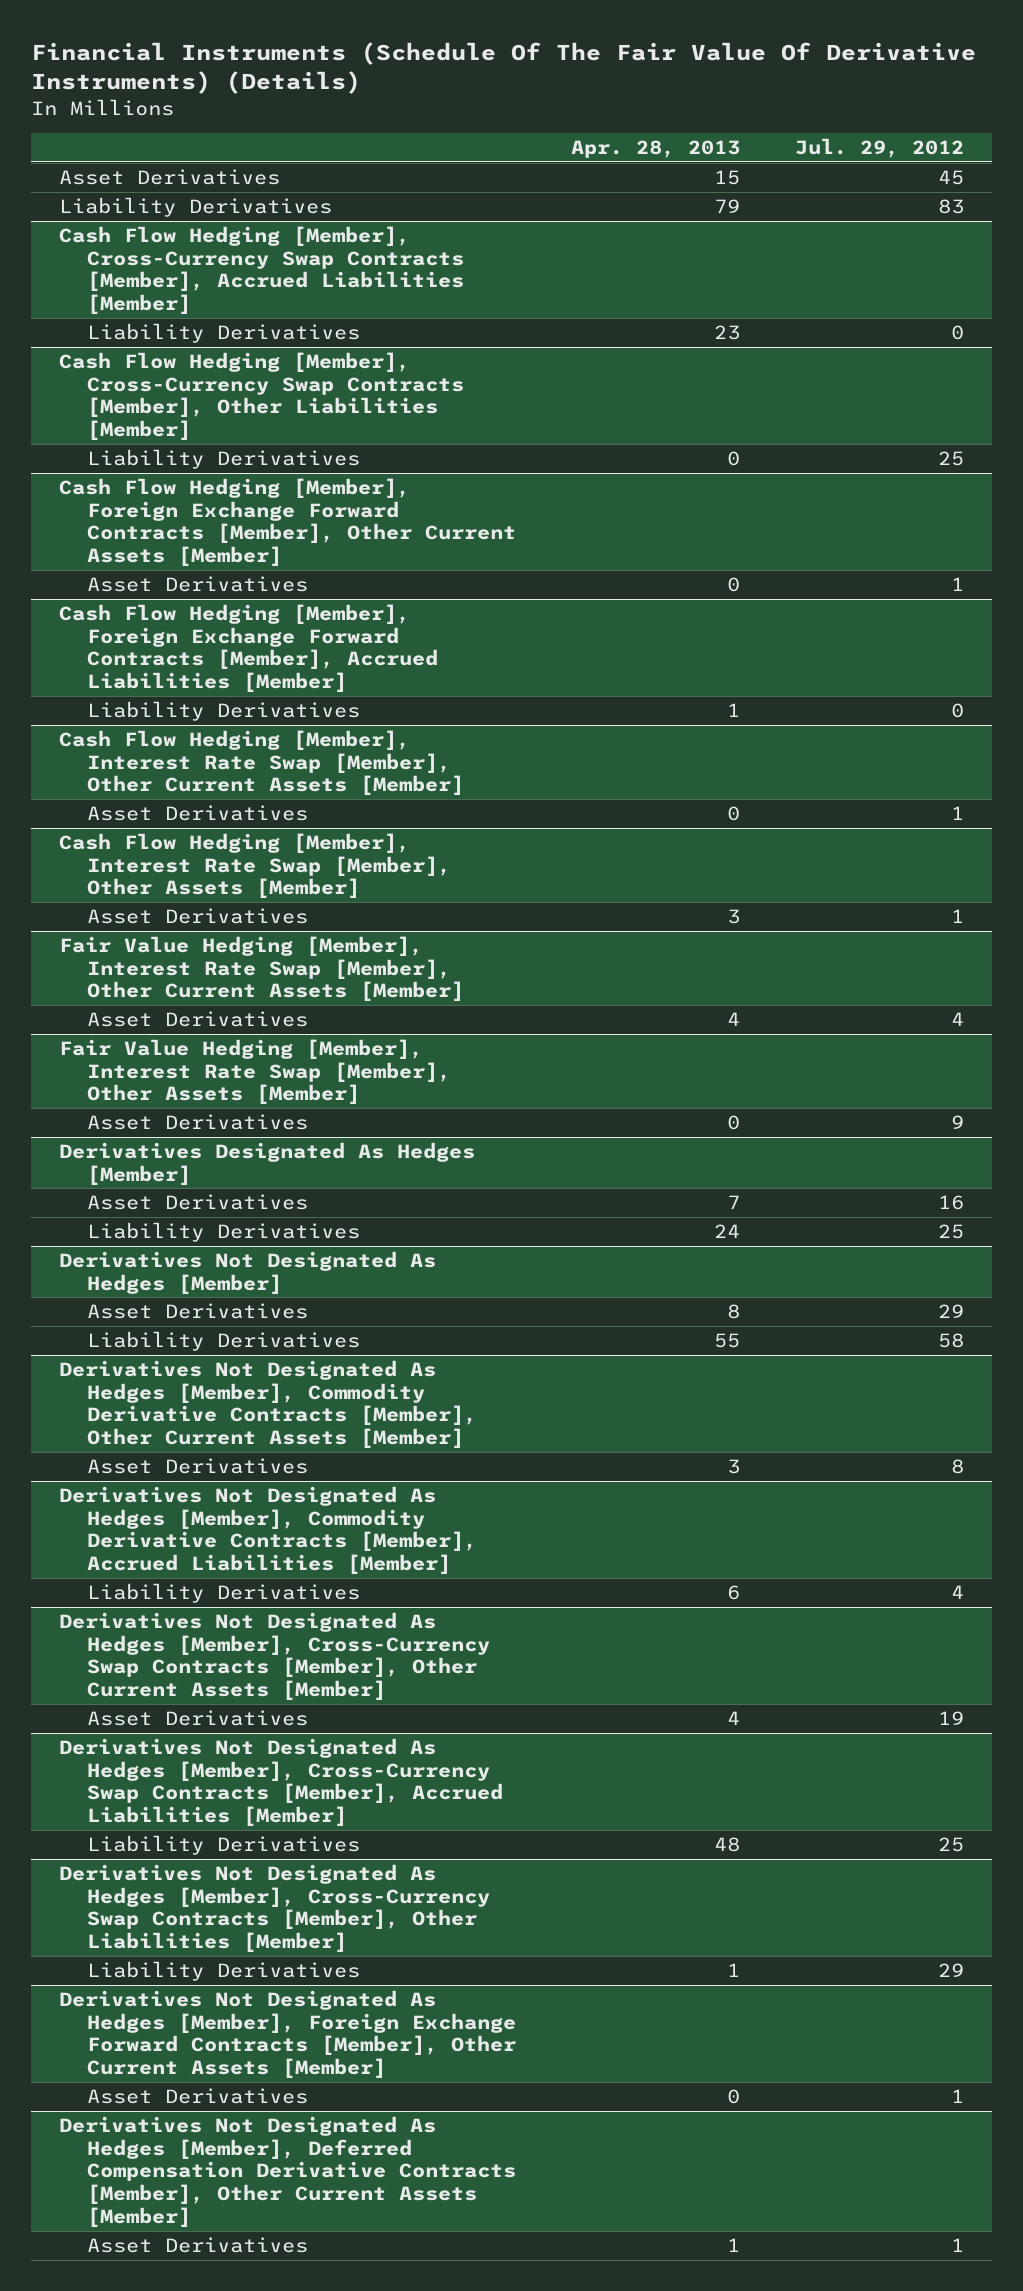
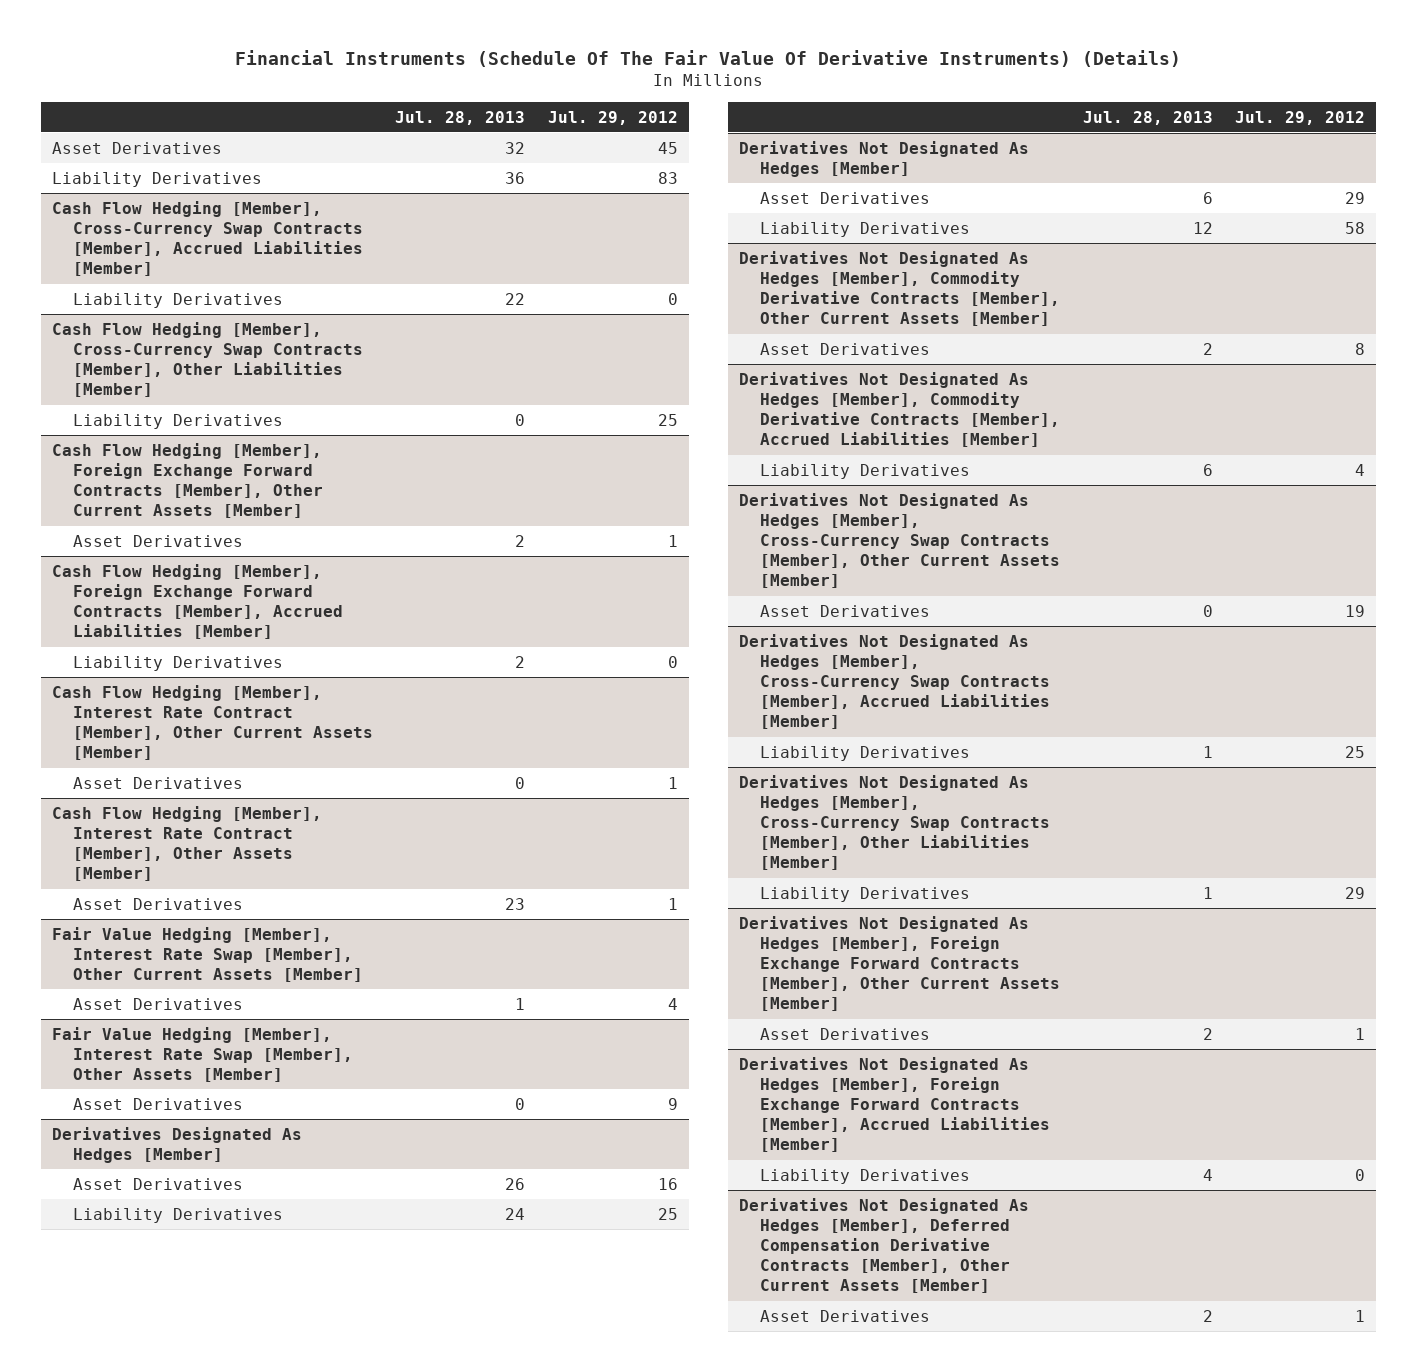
[570,140,740,159] Apr. 28, 2013 -> none
none -> [395,110,526,125] Jul. 28, 2013
[58,729,464,796] Cash Flow Hedging [Member], Interest Rate Swap [Member], Other Current Assets [Member] -> [51,684,373,761] Cash Flow Hedging [Member], Interest Rate Contract [Member], Other Current Assets [Member]
[58,832,451,899] Cash Flow Hedging [Member], Interest Rate Swap [Member], Other Assets [Member] -> [51,805,322,882] Cash Flow Hedging [Member], Interest Rate Contract [Member], Other Assets [Member]
none -> [739,1056,1051,1153] Derivatives Not Designated As Hedges [Member], Foreign Exchange Forward Contracts [Member], Accrued Liabilities [Member]
none -> [760,1168,971,1184] Liability Derivatives

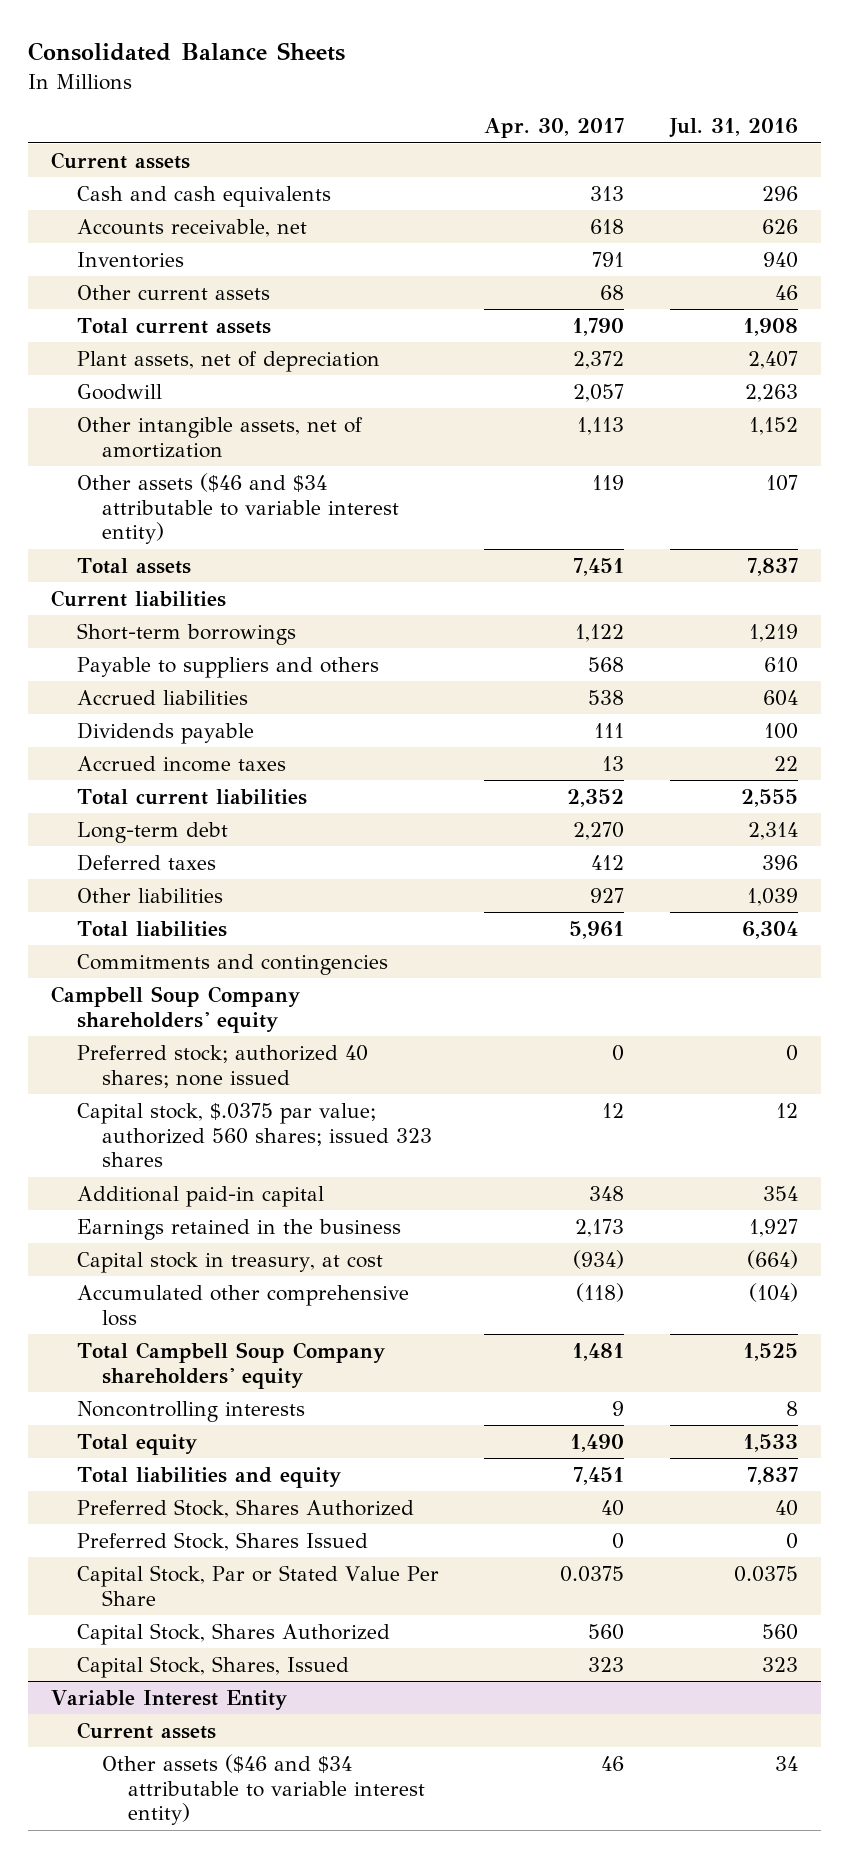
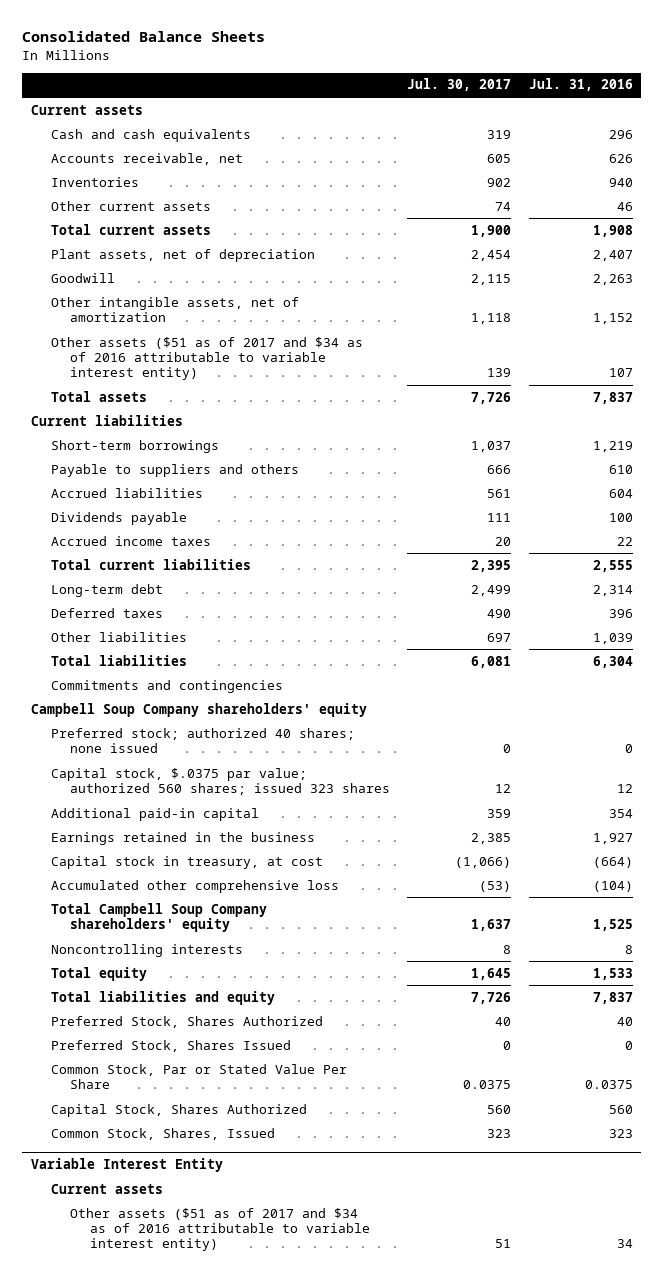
[484,118,625,139] Apr. 30, 2017 -> none
none -> [407,78,512,92] Jul. 30, 2017
[76,472,400,545] Other assets ($46 and $34 attributable to variable interest entity) -> [50,336,363,381] Other assets ($51 as of 2017 and $34 as of 2016 attributable to variable interest entity)
[76,1564,439,1606] Capital Stock, Par or Stated Value Per Share -> [50,1063,347,1090] Common Stock, Par or Stated Value Per Share
[76,1655,349,1678] Capital Stock, Shares, Issued -> [50,1127,275,1140] Common Stock, Shares, Issued
[102,1753,425,1826] Other assets ($46 and $34 attributable to variable interest entity) -> [70,1207,370,1252] Other assets ($51 as of 2017 and $34 as of 2016 attributable to variable interest entity)

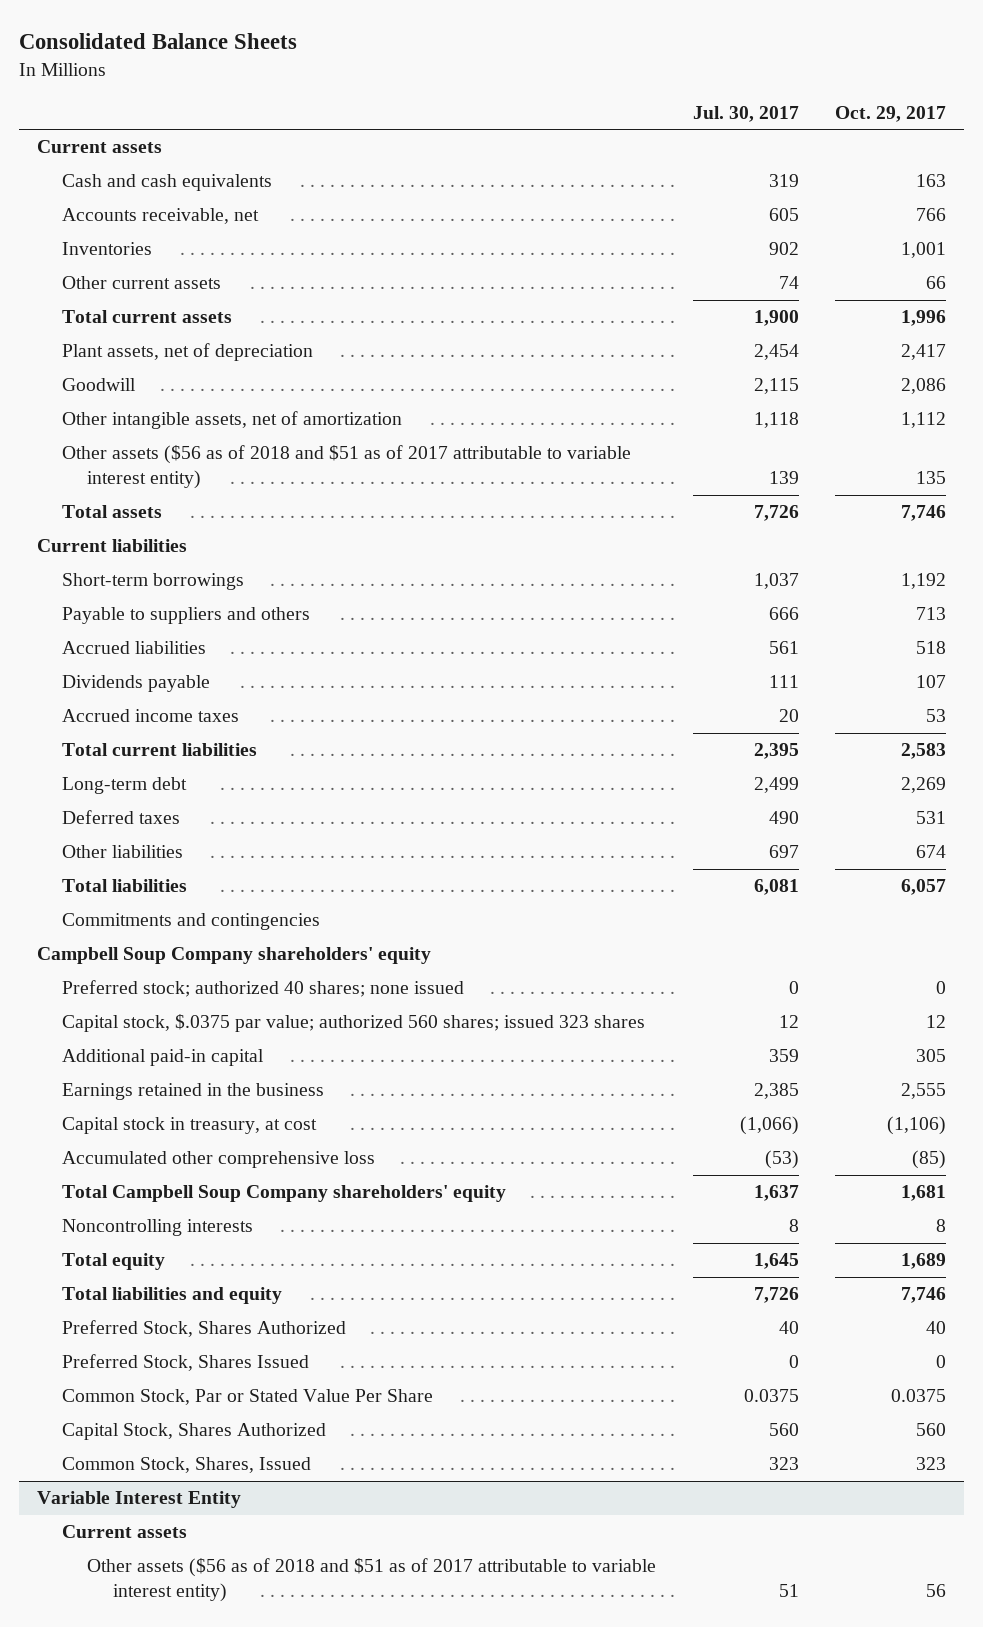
[528,78,633,92] Jul. 31, 2016 -> none
none -> [834,105,946,122] Oct. 29, 2017
[50,336,363,381] Other assets ($51 as of 2017 and $34 as of 2016 attributable to variable interest entity) -> [62,445,632,490] Other assets ($56 as of 2018 and $51 as of 2017 attributable to variable interest entity)
[70,1207,370,1252] Other assets ($51 as of 2017 and $34 as of 2016 attributable to variable interest entity) -> [87,1558,657,1603] Other assets ($56 as of 2018 and $51 as of 2017 attributable to variable interest entity)

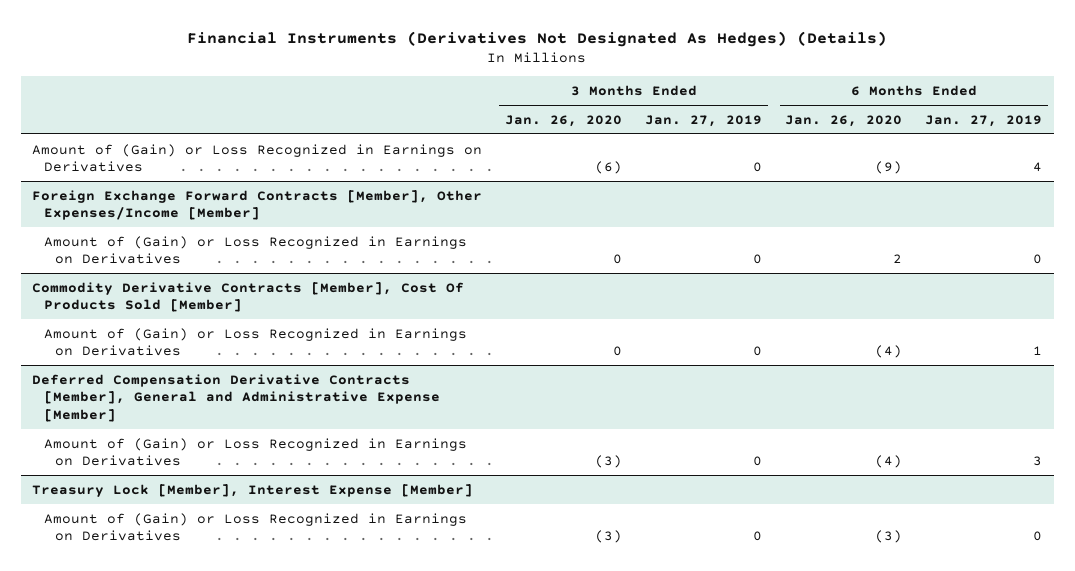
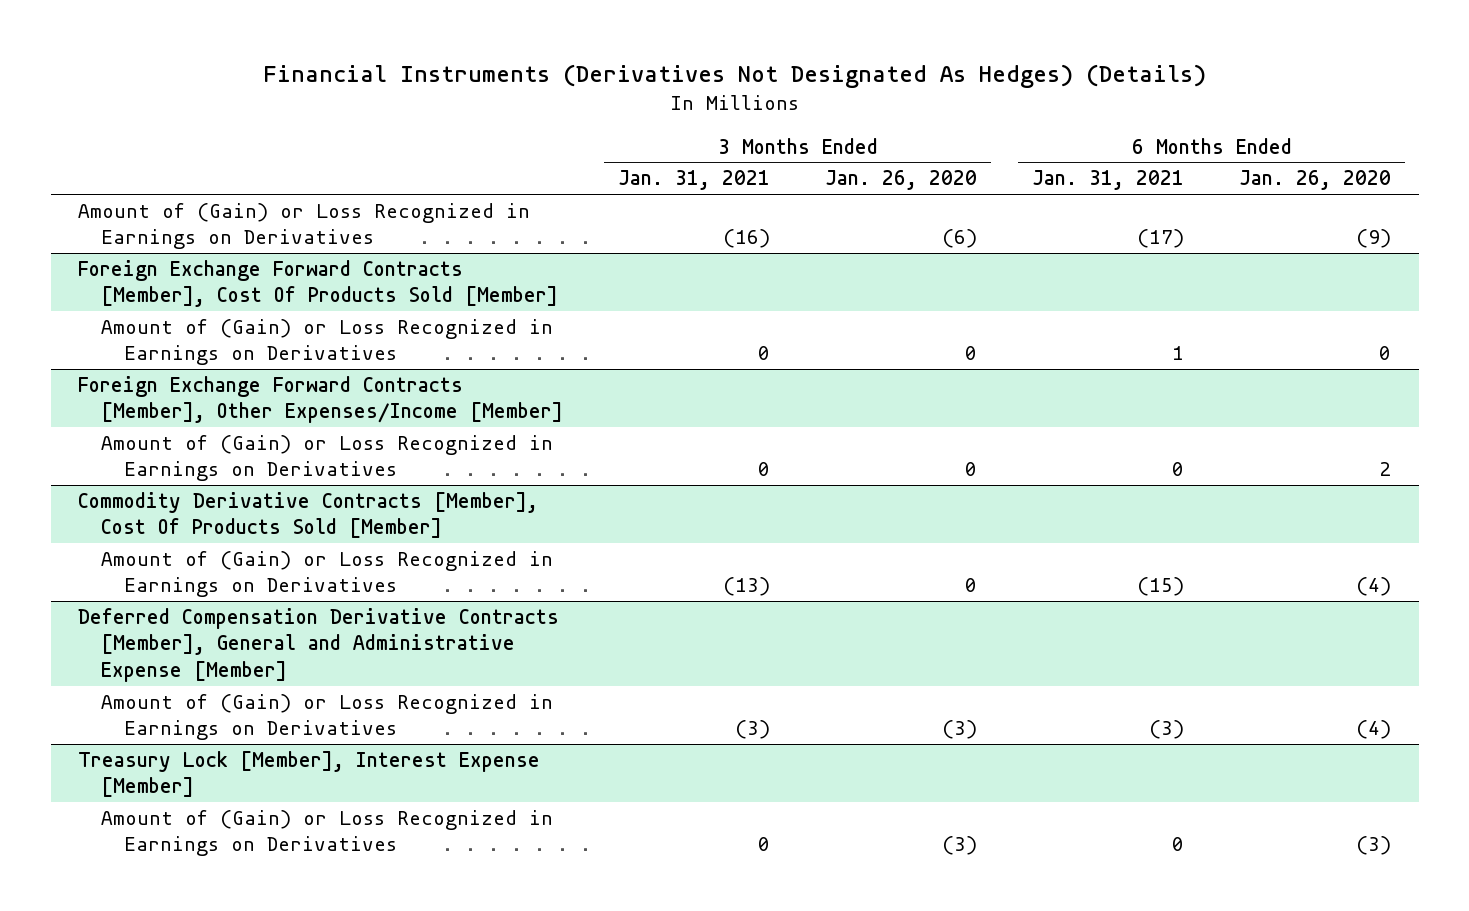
[645,114,763,127] Jan. 27, 2019 -> none
[925,114,1043,127] Jan. 27, 2019 -> none
none -> [618,170,771,191] Jan. 31, 2021
none -> [1032,170,1185,191] Jan. 31, 2021
none -> [78,259,559,308] Foreign Exchange Forward Contracts [Member], Cost Of Products Sold [Member]
none -> [101,318,554,366] Amount of (Gain) or Loss Recognized in Earnings on Derivatives

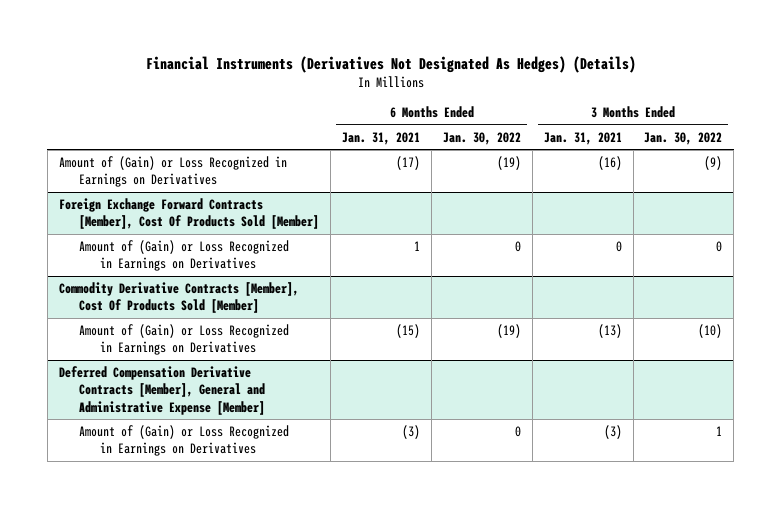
[825,170,978,191] Jan. 26, 2020 -> none
[1239,170,1392,191] Jan. 26, 2020 -> none
none -> [442,131,521,145] Jan. 30, 2022
none -> [644,131,723,145] Jan. 30, 2022
[78,375,564,424] Foreign Exchange Forward Contracts [Member], Other Expenses/Income [Member] -> none
[101,434,554,482] Amount of (Gain) or Loss Recognized in Earnings on Derivatives -> none
[78,750,541,798] Treasury Lock [Member], Interest Expense [Member] -> none
[101,809,554,857] Amount of (Gain) or Loss Recognized in Earnings on Derivatives -> none

